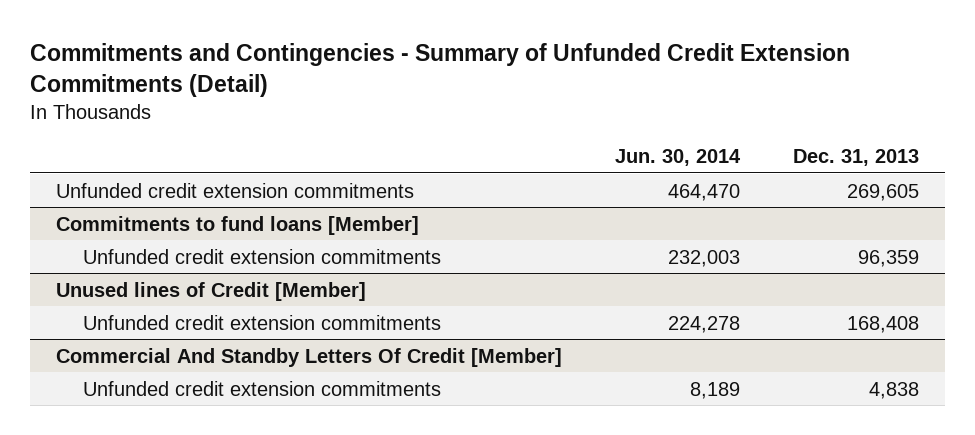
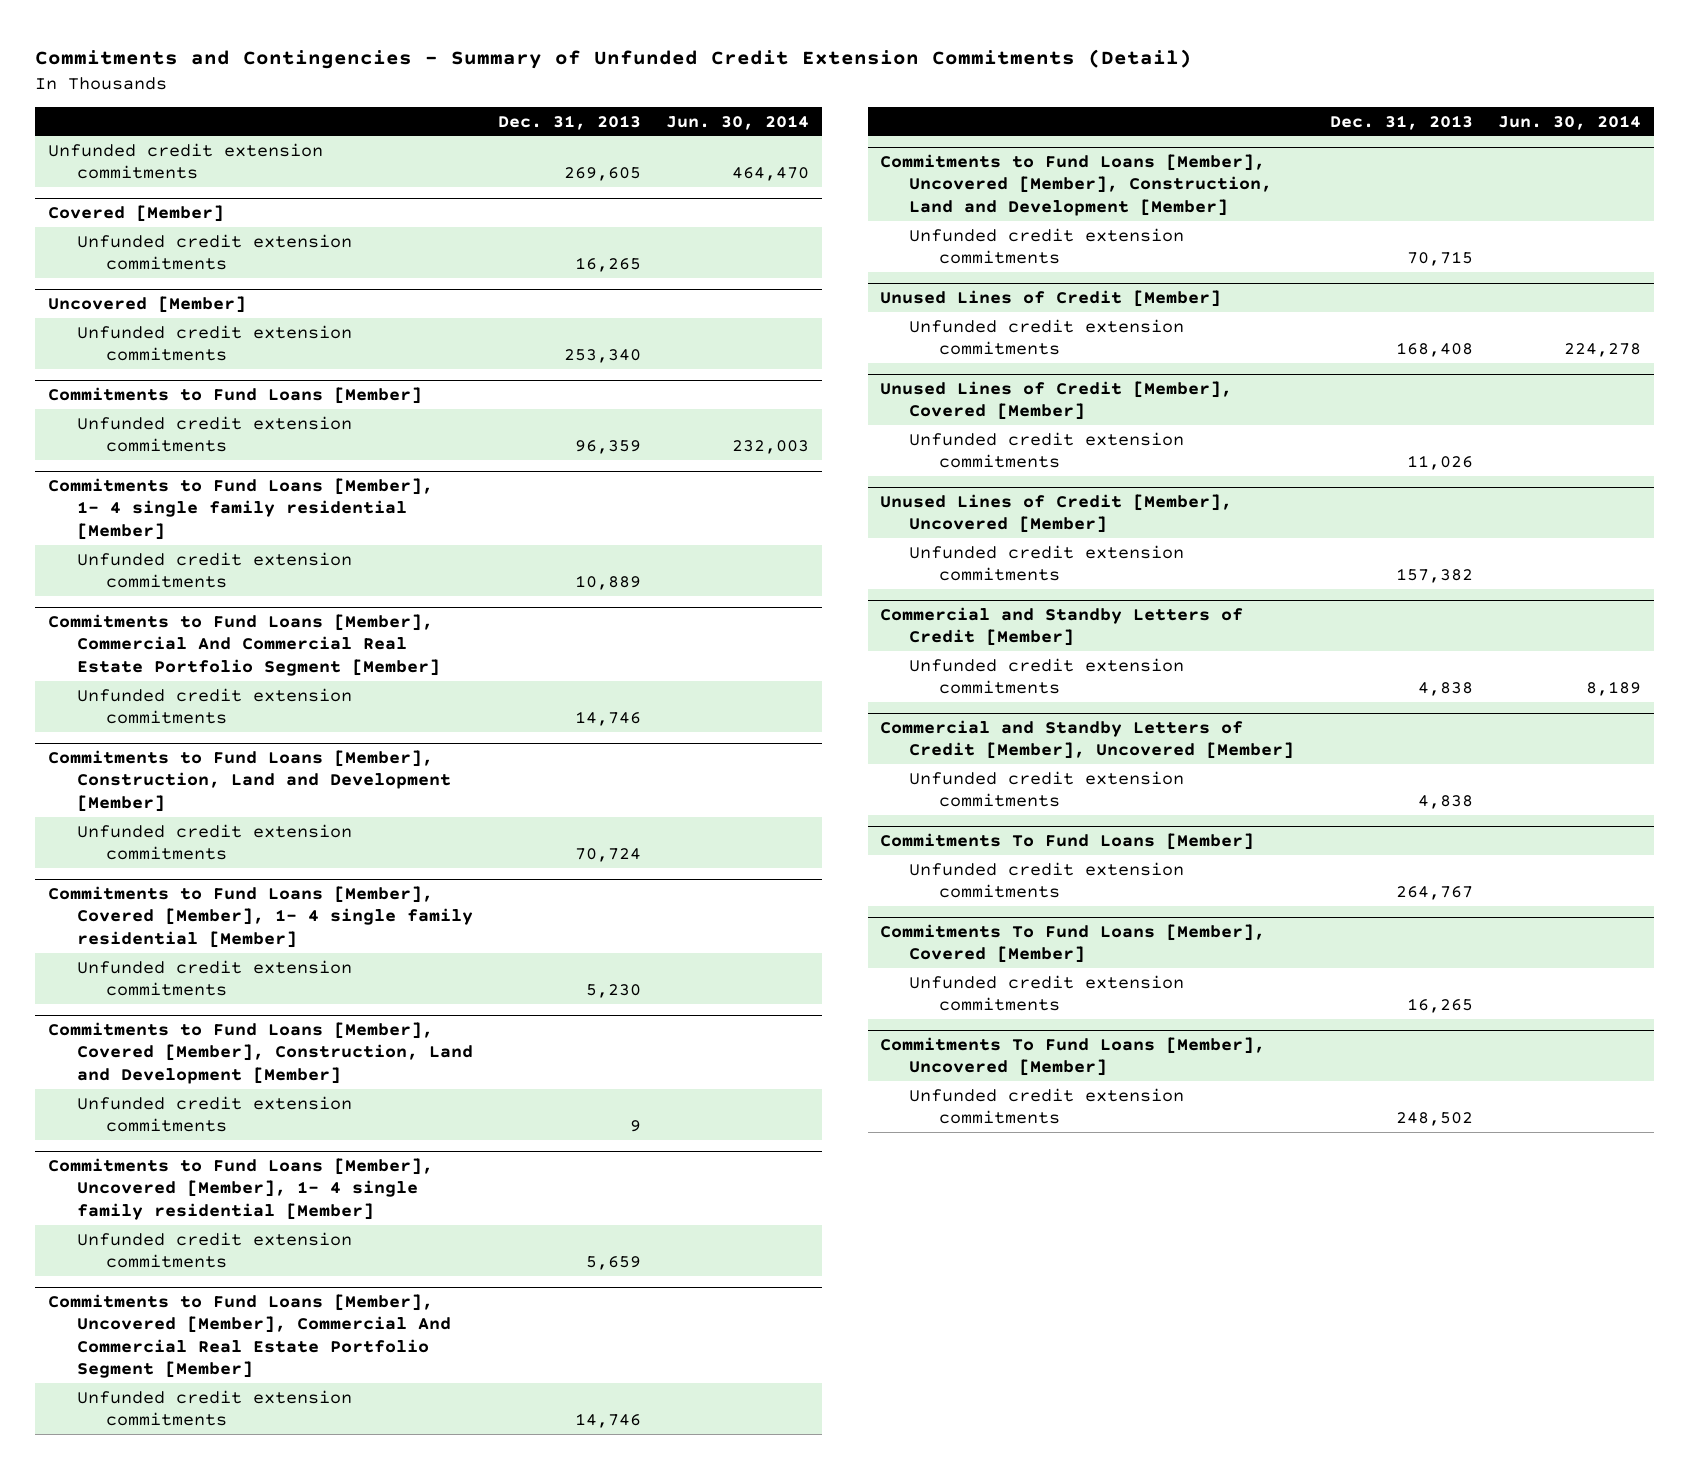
none -> [47,204,224,222] Covered [Member]
none -> [77,233,353,271] Unfunded credit extension commitments
none -> [47,295,246,313] Uncovered [Member]
none -> [77,324,353,362] Unfunded credit extension commitments
[56,215,420,235] Commitments to fund loans [Member] -> [47,386,422,404] Commitments to Fund Loans [Member]
none -> [47,477,433,540] Commitments to Fund Loans [Member], 1- 4 single family residential [Member]
none -> [77,551,353,589] Unfunded credit extension commitments
none -> [47,613,441,676] Commitments to Fund Loans [Member], Commercial And Commercial Real Estate Portfolio Segment [Member]
none -> [77,687,353,725] Unfunded credit extension commitments
none -> [47,749,452,812] Commitments to Fund Loans [Member], Construction, Land and Development [Member]
none -> [77,823,353,861] Unfunded credit extension commitments
none -> [47,885,474,948] Commitments to Fund Loans [Member], Covered [Member], 1- 4 single family residential [Member]
none -> [77,959,353,997] Unfunded credit extension commitments
none -> [47,1021,474,1084] Commitments to Fund Loans [Member], Covered [Member], Construction, Land and Development [Member]
none -> [77,1095,353,1133] Unfunded credit extension commitments
none -> [47,1157,433,1220] Commitments to Fund Loans [Member], Uncovered [Member], 1- 4 single family residential [Member]
none -> [77,1231,353,1269] Unfunded credit extension commitments
none -> [47,1293,452,1379] Commitments to Fund Loans [Member], Uncovered [Member], Commercial And Commercial Real Estate Portfolio Segment [Member]
none -> [77,1389,353,1427] Unfunded credit extension commitments
none -> [880,153,1273,216] Commitments to Fund Loans [Member], Uncovered [Member], Construction, Land and Development [Member]
none -> [909,227,1185,265] Unfunded credit extension commitments
[56,281,367,301] Unused lines of Credit [Member] -> [880,289,1222,307] Unused Lines of Credit [Member]
none -> [880,380,1233,421] Unused Lines of Credit [Member], Covered [Member]
none -> [909,431,1185,469] Unfunded credit extension commitments
none -> [880,493,1233,534] Unused Lines of Credit [Member], Uncovered [Member]
none -> [909,544,1185,582] Unfunded credit extension commitments
[56,347,563,367] Commercial And Standby Letters Of Credit [Member] -> [880,606,1244,647] Commercial and Standby Letters of Credit [Member]
none -> [880,719,1295,760] Commercial and Standby Letters of Credit [Member], Uncovered [Member]
none -> [909,770,1185,808] Unfunded credit extension commitments
none -> [880,832,1255,850] Commitments To Fund Loans [Member]
none -> [909,861,1185,899] Unfunded credit extension commitments
none -> [880,923,1266,964] Commitments To Fund Loans [Member], Covered [Member]
none -> [909,974,1185,1012] Unfunded credit extension commitments
none -> [880,1036,1266,1077] Commitments To Fund Loans [Member], Uncovered [Member]
none -> [909,1087,1185,1125] Unfunded credit extension commitments

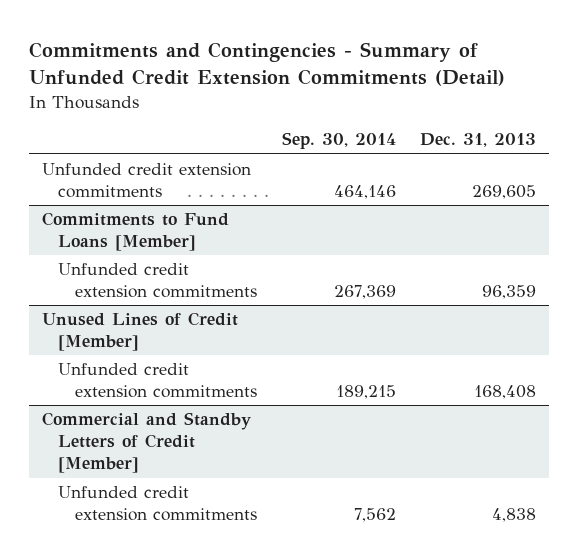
[666,114,810,130] Jun. 30, 2014 -> none
none -> [281,132,396,150] Sep. 30, 2014
[47,204,224,222] Covered [Member] -> none
[77,233,353,271] Unfunded credit extension commitments -> none
[47,295,246,313] Uncovered [Member] -> none
[77,324,353,362] Unfunded credit extension commitments -> none
[47,477,433,540] Commitments to Fund Loans [Member], 1- 4 single family residential [Member] -> none
[77,551,353,589] Unfunded credit extension commitments -> none
[47,613,441,676] Commitments to Fund Loans [Member], Commercial And Commercial Real Estate Portfolio Segment [Member] -> none
[77,687,353,725] Unfunded credit extension commitments -> none
[47,749,452,812] Commitments to Fund Loans [Member], Construction, Land and Development [Member] -> none
[77,823,353,861] Unfunded credit extension commitments -> none
[47,885,474,948] Commitments to Fund Loans [Member], Covered [Member], 1- 4 single family residential [Member] -> none
[77,959,353,997] Unfunded credit extension commitments -> none
[47,1021,474,1084] Commitments to Fund Loans [Member], Covered [Member], Construction, Land and Development [Member] -> none
[77,1095,353,1133] Unfunded credit extension commitments -> none
[47,1157,433,1220] Commitments to Fund Loans [Member], Uncovered [Member], 1- 4 single family residential [Member] -> none
[77,1231,353,1269] Unfunded credit extension commitments -> none
[47,1293,452,1379] Commitments to Fund Loans [Member], Uncovered [Member], Commercial And Commercial Real Estate Portfolio Segment [Member] -> none
[77,1389,353,1427] Unfunded credit extension commitments -> none
[880,153,1273,216] Commitments to Fund Loans [Member], Uncovered [Member], Construction, Land and Development [Member] -> none
[909,227,1185,265] Unfunded credit extension commitments -> none
[880,380,1233,421] Unused Lines of Credit [Member], Covered [Member] -> none
[909,431,1185,469] Unfunded credit extension commitments -> none
[880,493,1233,534] Unused Lines of Credit [Member], Uncovered [Member] -> none
[909,544,1185,582] Unfunded credit extension commitments -> none
[880,719,1295,760] Commercial and Standby Letters of Credit [Member], Uncovered [Member] -> none
[909,770,1185,808] Unfunded credit extension commitments -> none
[880,832,1255,850] Commitments To Fund Loans [Member] -> none
[909,861,1185,899] Unfunded credit extension commitments -> none
[880,923,1266,964] Commitments To Fund Loans [Member], Covered [Member] -> none
[909,974,1185,1012] Unfunded credit extension commitments -> none
[880,1036,1266,1077] Commitments To Fund Loans [Member], Uncovered [Member] -> none
[909,1087,1185,1125] Unfunded credit extension commitments -> none

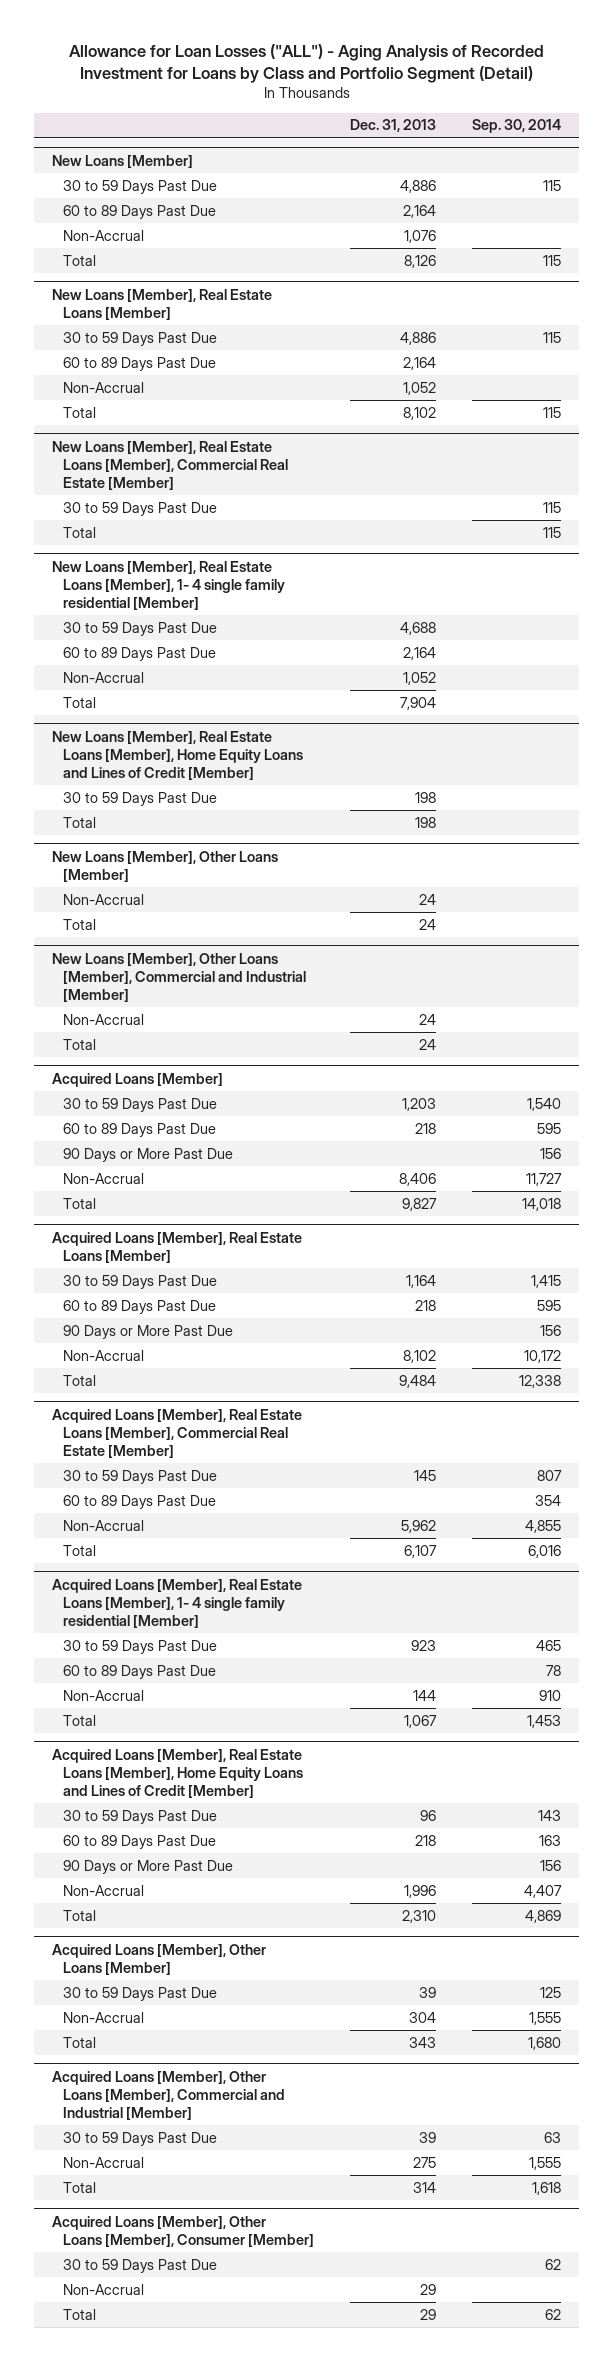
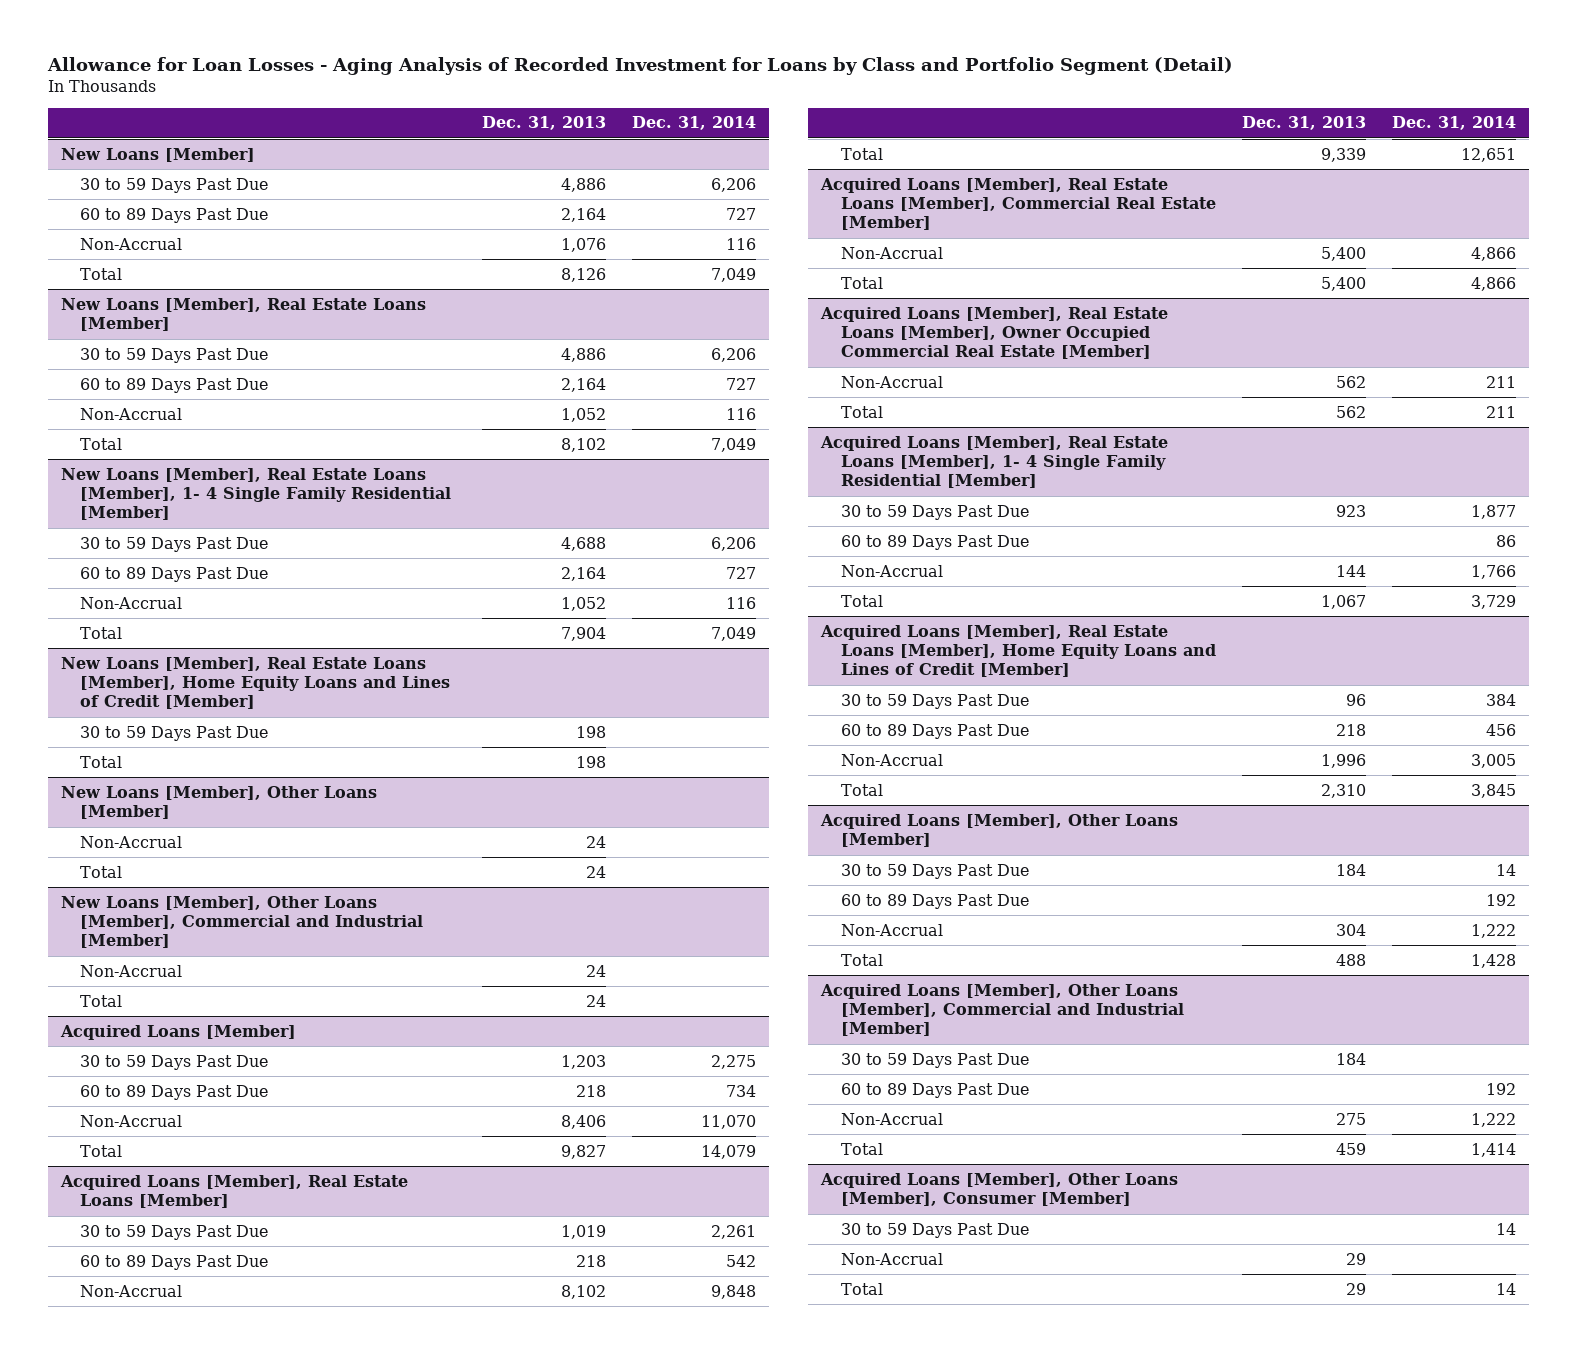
[68,43,544,83] Allowance for Loan Losses ("ALL") - Aging Analysis of Recorded Investment for Loans by Class and Portfolio Segment (Detail) -> [46,57,1233,76] Allowance for Loan Losses - Aging Analysis of Recorded Investment for Loans by Class and Portfolio Segment (Detail)
[471,119,561,134] Sep. 30, 2014 -> none
none -> [632,116,757,131] Dec. 31, 2014
[52,440,288,490] New Loans [Member], Real Estate Loans [Member], Commercial Real Estate [Member] -> none
[62,501,217,516] 30 to 59 Days Past Due -> none
[62,526,96,538] Total -> none
[52,560,285,610] New Loans [Member], Real Estate Loans [Member], 1- 4 single family residential [Member] -> [60,467,452,521] New Loans [Member], Real Estate Loans [Member], 1- 4 Single Family Residential [Member]
[62,1147,233,1162] 90 Days or More Past Due -> none
[405,1274,436,1288] 1,164 -> [560,1224,606,1239] 1,019
[62,1324,233,1339] 90 Days or More Past Due -> none
[398,1374,436,1388] 9,484 -> [1320,147,1366,162] 9,339
[62,1469,217,1484] 30 to 59 Days Past Due -> none
[62,1494,216,1509] 60 to 89 Days Past Due -> none
[400,1519,436,1533] 5,962 -> [1320,246,1366,261] 5,400
[403,1544,437,1558] 6,107 -> [1320,276,1366,291] 5,400
none -> [819,306,1168,360] Acquired Loans [Member], Real Estate Loans [Member], Owner Occupied Commercial Real Estate [Member]
none -> [840,375,943,388] Non-Accrual
none -> [840,405,883,418] Total
[52,1578,303,1628] Acquired Loans [Member], Real Estate Loans [Member], 1- 4 single family residential [Member] -> [819,435,1168,489] Acquired Loans [Member], Real Estate Loans [Member], 1- 4 Single Family Residential [Member]
[62,1859,233,1874] 90 Days or More Past Due -> none
[418,1986,436,1998] 39 -> [1335,863,1366,876] 184
none -> [840,893,1029,909] 60 to 89 Days Past Due
[408,2036,436,2048] 343 -> [1335,953,1366,966] 488
[418,2131,436,2143] 39 -> [1335,1052,1366,1065] 184
none -> [840,1082,1029,1098] 60 to 89 Days Past Due
[412,2181,436,2193] 314 -> [1335,1142,1366,1155] 459

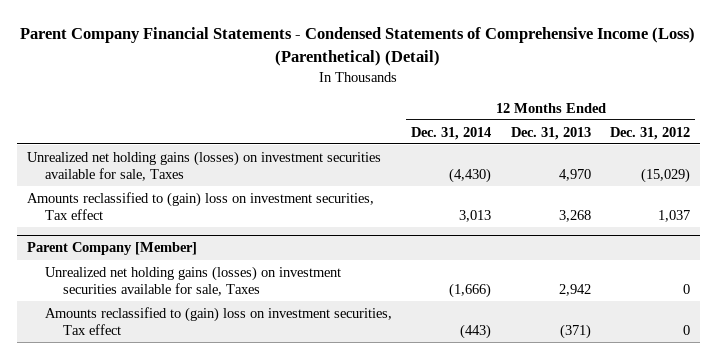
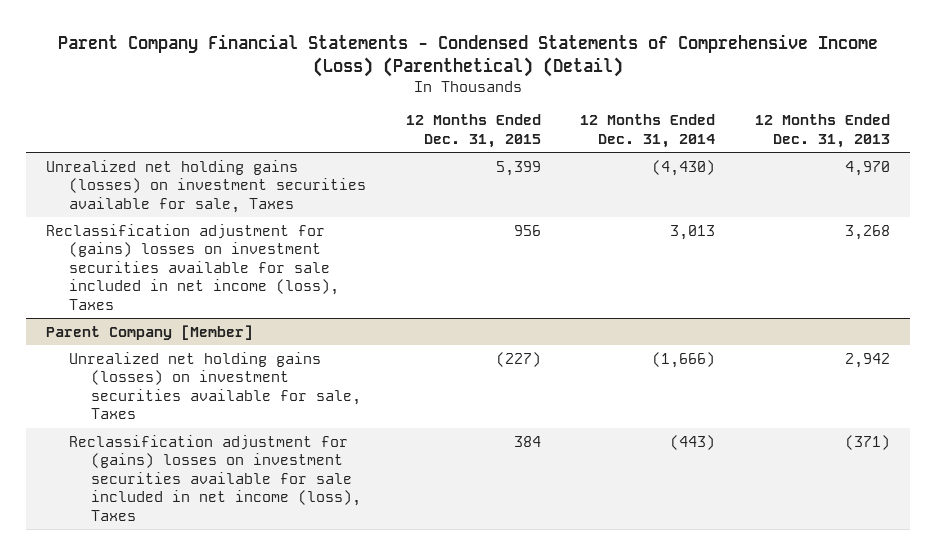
[610,126,691,140] Dec. 31, 2012 -> none
none -> [405,114,541,148] 12 Months Ended Dec. 31, 2015
[26,191,374,220] Amounts reclassified to (gain) loss on investment securities, Tax effect -> [46,223,339,310] Reclassification adjustment for (gains) losses on investment securities available for sale included in net income (loss), Taxes
[44,306,392,335] Amounts reclassified to (gain) loss on investment securities, Tax effect -> [68,434,362,521] Reclassification adjustment for (gains) losses on investment securities available for sale included in net income (loss), Taxes

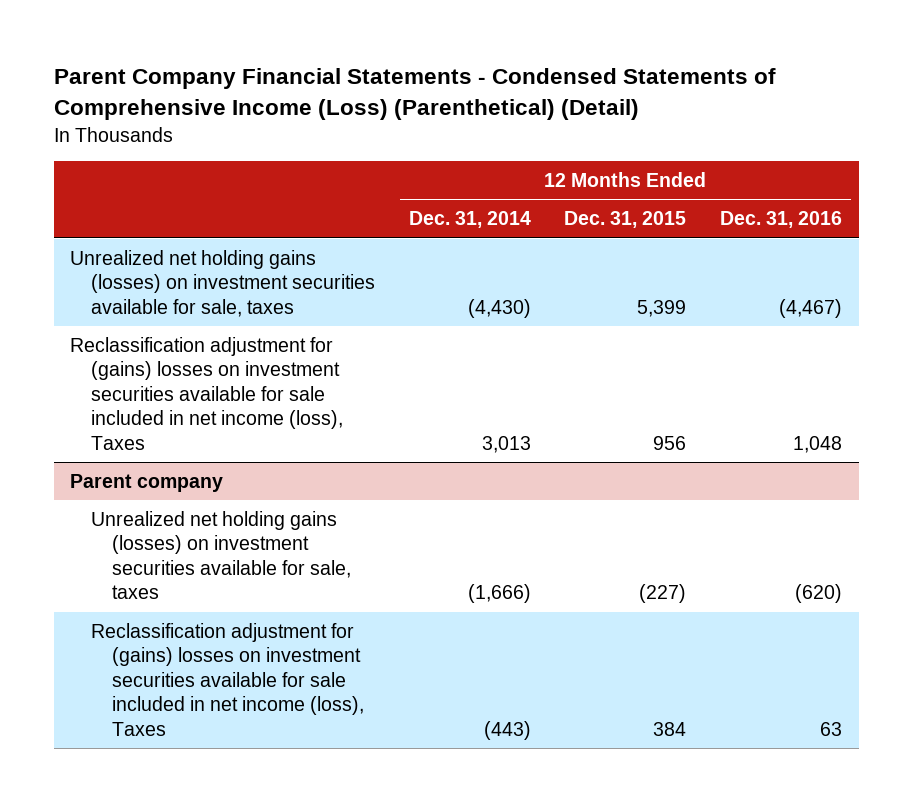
[755,114,891,148] 12 Months Ended Dec. 31, 2013 -> none
none -> [720,211,843,229] Dec. 31, 2016
[46,159,366,213] Unrealized net holding gains (losses) on investment securities available for sale, Taxes -> [70,249,376,317] Unrealized net holding gains (losses) on investment securities available for sale, taxes
[46,324,254,340] Parent Company [Member] -> [70,473,224,492] Parent company
[68,351,362,420] Unrealized net holding gains (losses) on investment securities available for sale, Taxes -> [91,510,351,600] Unrealized net holding gains (losses) on investment securities available for sale, taxes

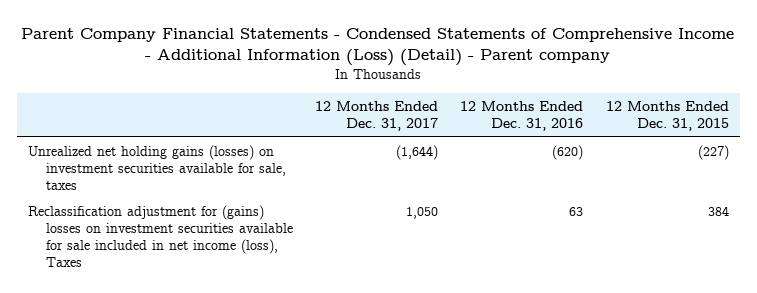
[53,68,776,120] Parent Company Financial Statements - Condensed Statements of Comprehensive Income (Loss) (Parenthetical) (Detail) -> [21,27,735,67] Parent Company Financial Statements - Condensed Statements of Comprehensive Income - Additional Information (Loss) (Detail) - Parent company
[408,211,531,229] Dec. 31, 2014 -> none
none -> [315,101,439,132] 12 Months Ended Dec. 31, 2017
[70,249,376,317] Unrealized net holding gains (losses) on investment securities available for sale, taxes -> none
[70,336,344,450] Reclassification adjustment for (gains) losses on investment securities available for sale included in net income (loss), Taxes -> none
[70,473,224,492] Parent company -> none

